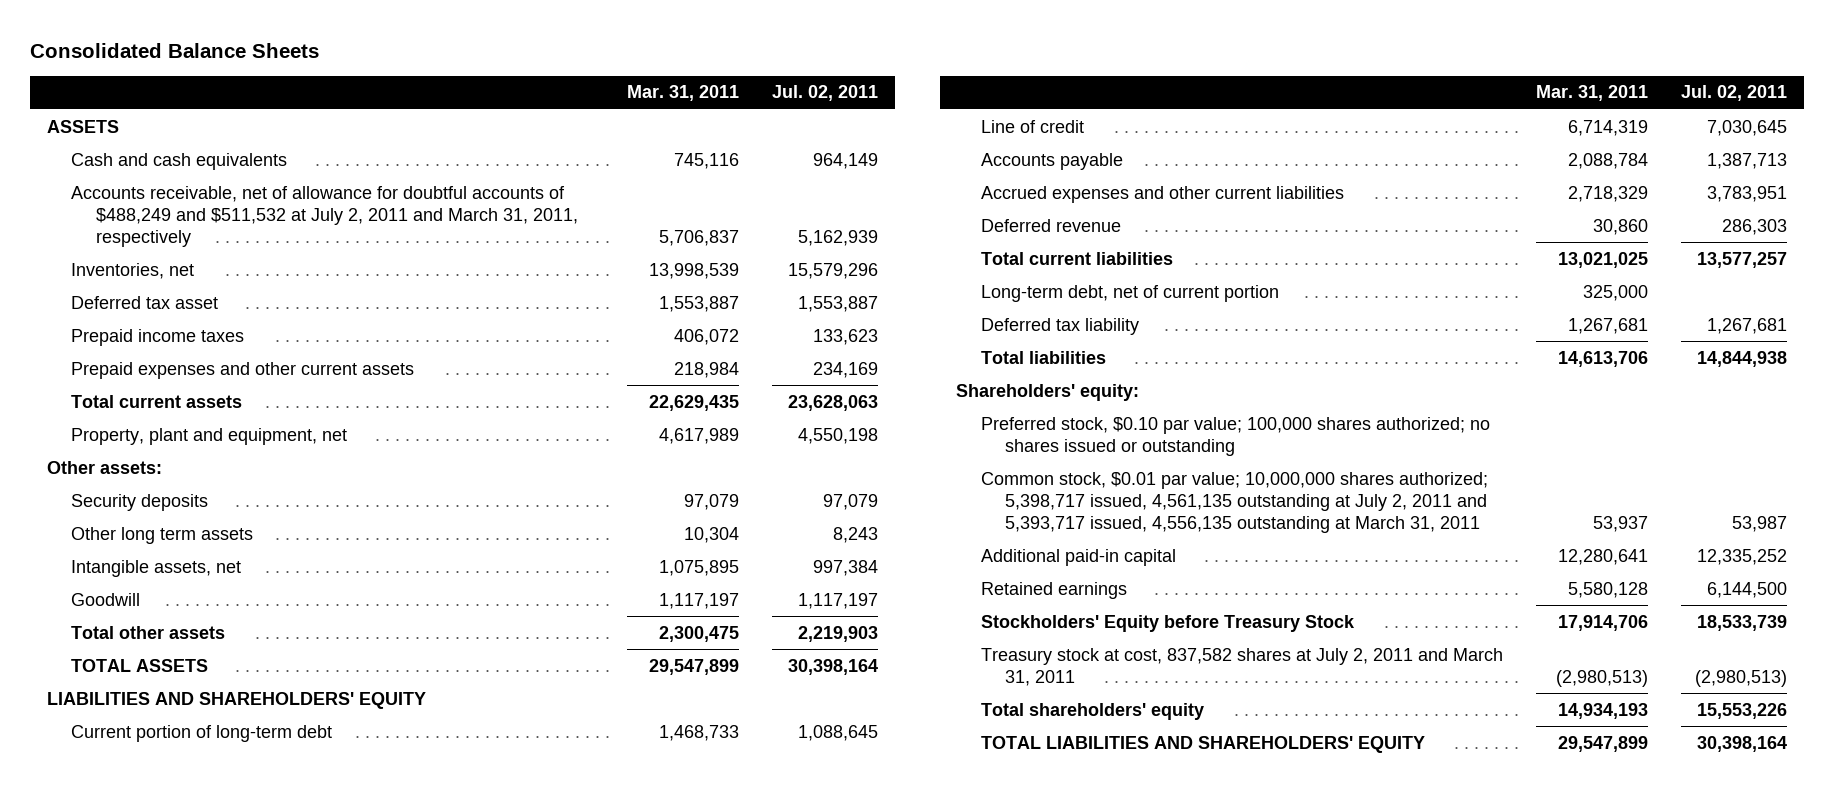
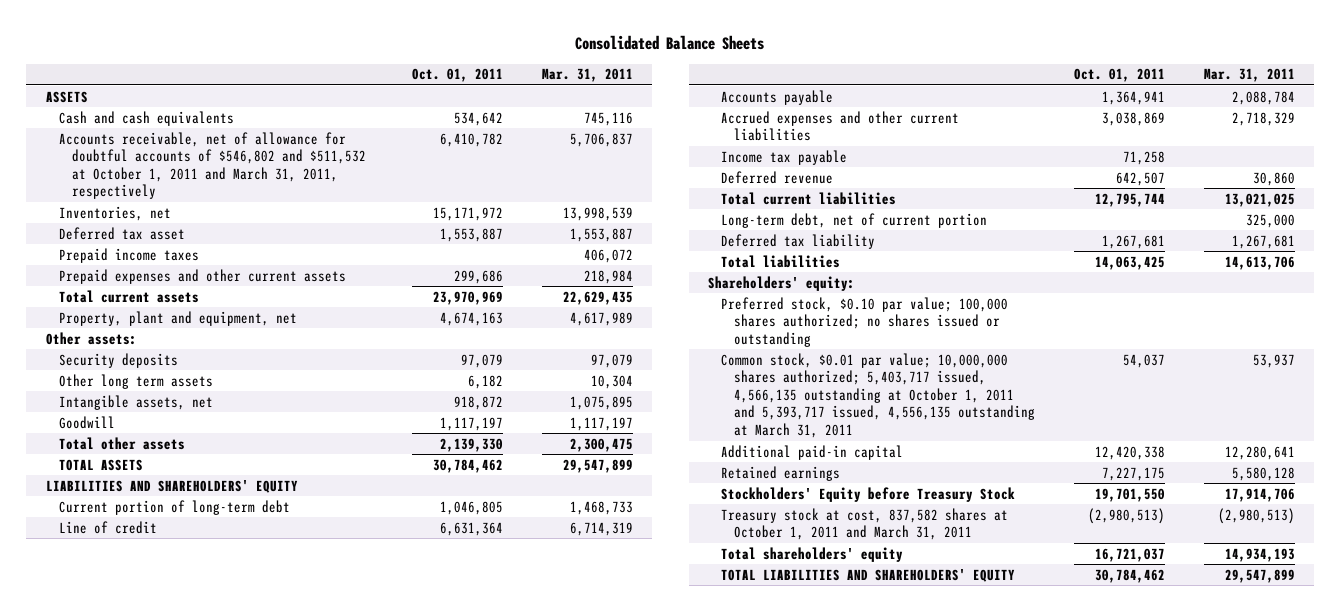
[772,85,879,102] Jul. 02, 2011 -> none
none -> [411,68,503,83] Oct. 01, 2011
[71,185,579,247] Accounts receivable, net of allowance for doubtful accounts of $488,249 and $511,532 at July 2, 2011 and March 31, 2011, respectively -> [59,131,367,200] Accounts receivable, net of allowance for doubtful accounts of $546,802 and $511,532 at October 1, 2011 and March 31, 2011, respectively
none -> [721,149,848,165] Income tax payable
[980,471,1488,533] Common stock, $0.01 par value; 10,000,000 shares authorized; 5,398,717 issued, 4,561,135 outstanding at July 2, 2011 and 5,393,717 issued, 4,556,135 outstanding at March 31, 2011 -> [721,352,1036,438] Common stock, $0.01 par value; 10,000,000 shares authorized; 5,403,717 issued, 4,566,135 outstanding at October 1, 2011 and 5,393,717 issued, 4,556,135 outstanding at March 31, 2011
[980,647,1503,686] Treasury stock at cost, 837,582 shares at July 2, 2011 and March 31, 2011 -> [721,507,1009,541] Treasury stock at cost, 837,582 shares at October 1, 2011 and March 31, 2011

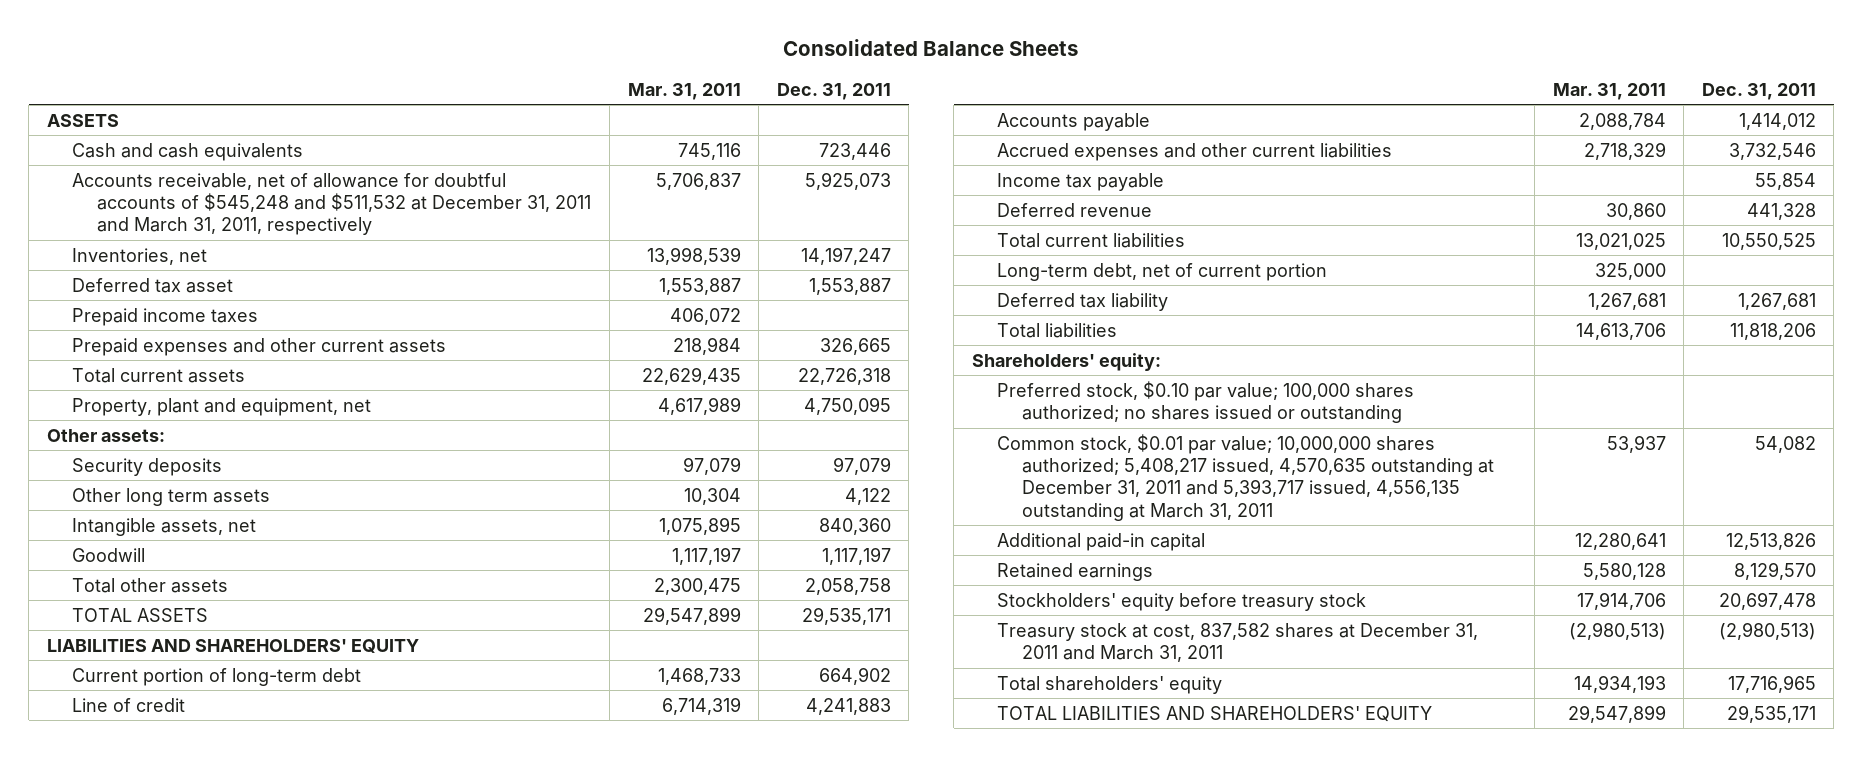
[411,68,503,83] Oct. 01, 2011 -> none
none -> [776,82,891,100] Dec. 31, 2011
[59,131,367,200] Accounts receivable, net of allowance for doubtful accounts of $546,802 and $511,532 at October 1, 2011 and March 31, 2011, respectively -> [72,172,592,236] Accounts receivable, net of allowance for doubtful accounts of $545,248 and $511,532 at December 31, 2011 and March 31, 2011, respectively
[721,352,1036,438] Common stock, $0.01 par value; 10,000,000 shares authorized; 5,403,717 issued, 4,566,135 outstanding at October 1, 2011 and 5,393,717 issued, 4,556,135 outstanding at March 31, 2011 -> [997,433,1495,521] Common stock, $0.01 par value; 10,000,000 shares authorized; 5,408,217 issued, 4,570,635 outstanding at December 31, 2011 and 5,393,717 issued, 4,556,135 outstanding at March 31, 2011
[721,486,1016,502] Stockholders' Equity before Treasury Stock -> [997,592,1367,611] Stockholders' equity before treasury stock
[721,507,1009,541] Treasury stock at cost, 837,582 shares at October 1, 2011 and March 31, 2011 -> [997,622,1479,663] Treasury stock at cost, 837,582 shares at December 31, 2011 and March 31, 2011

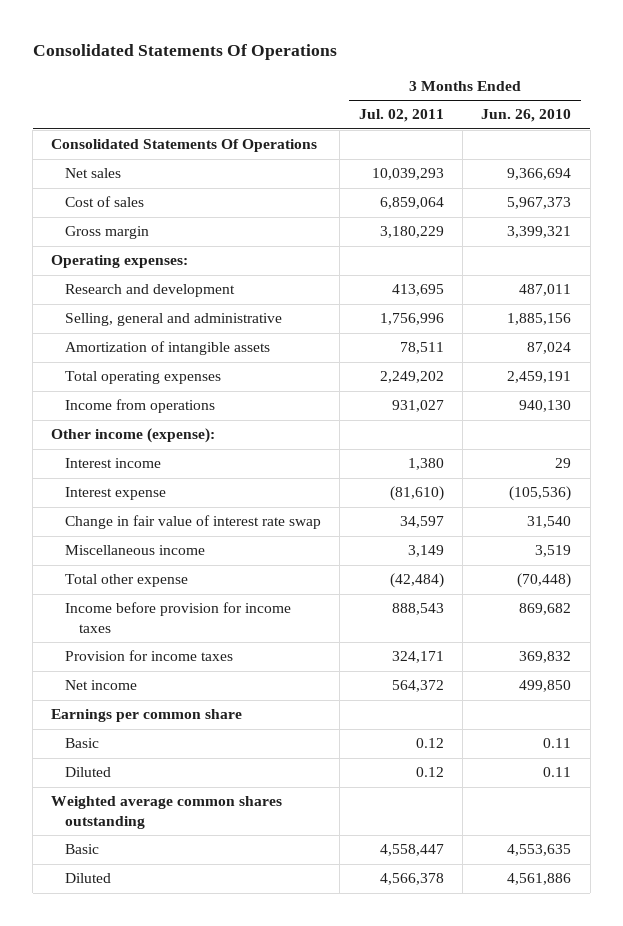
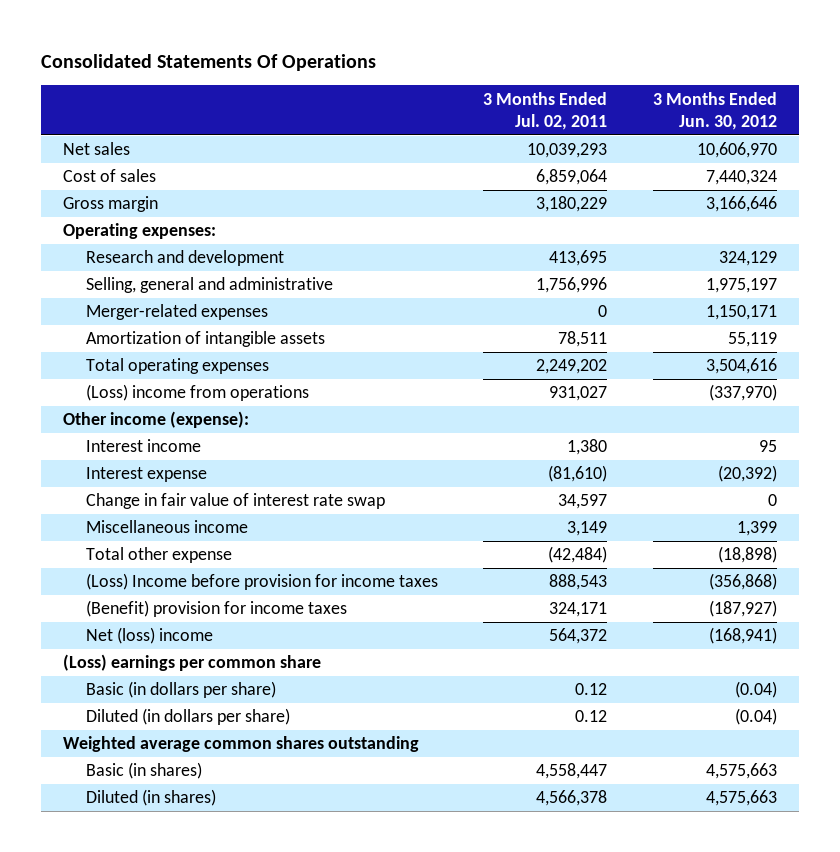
[481,109,572,123] Jun. 26, 2010 -> none
none -> [652,91,777,130] 3 Months Ended Jun. 30, 2012
[51,139,318,153] Consolidated Statements Of Operations -> none
none -> [85,304,268,321] Merger-related expenses
[64,399,215,414] Income from operations -> [85,384,309,402] (Loss) income from operations
[64,602,291,633] Income before provision for income taxes -> [85,573,438,591] (Loss) Income before provision for income taxes
[64,650,233,662] Provision for income taxes -> [85,600,347,618] (Benefit) provision for income taxes
[64,680,137,691] Net income -> [85,627,213,645] Net (loss) income
[51,709,243,723] Earnings per common share -> [63,654,322,672] (Loss) earnings per common share
[64,738,99,749] Basic -> [85,681,276,699] Basic (in dollars per share)
[64,767,111,778] Diluted -> [85,708,290,726] Diluted (in dollars per share)
[64,844,99,855] Basic -> [85,762,202,780] Basic (in shares)
[64,873,111,884] Diluted -> [85,789,216,807] Diluted (in shares)

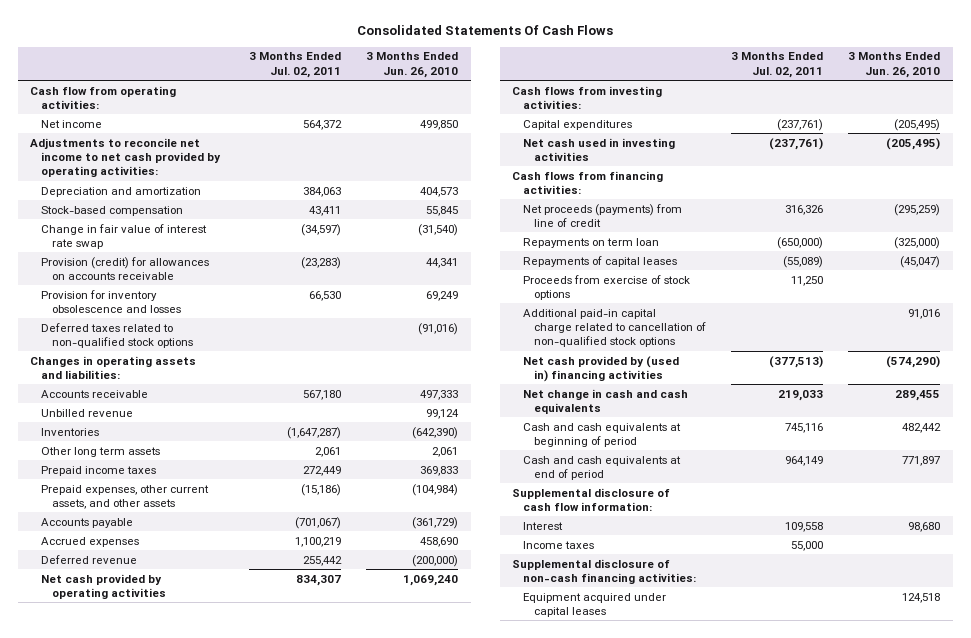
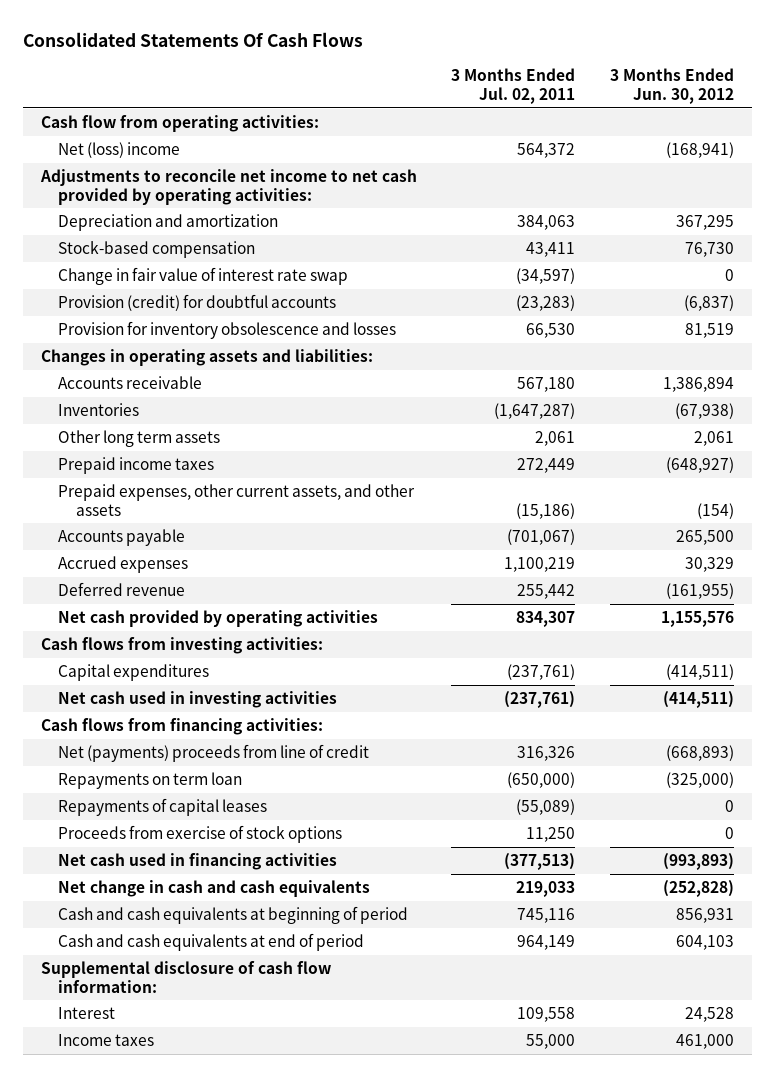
[366,52,459,78] 3 Months Ended Jun. 26, 2010 -> none
none -> [610,68,735,104] 3 Months Ended Jun. 30, 2012
[41,119,103,128] Net income -> [58,142,181,159] Net (loss) income
[41,256,210,280] Provision (credit) for allowances on accounts receivable -> [58,294,337,312] Provision (credit) for doubtful accounts
[41,322,193,348] Deferred taxes related to non-qualified stock options -> none
[41,408,134,417] Unbilled revenue -> none
[522,203,682,227] Net proceeds (payments) from line of credit -> [58,744,370,763] Net (payments) proceeds from line of credit
[522,308,706,348] Additional paid-in capital charge related to cancellation of non-qualified stock options -> none
[522,355,679,382] Net cash provided by (used in) financing activities -> [58,853,338,871] Net cash used in financing activities
[512,558,696,584] Supplemental disclosure of non-cash financing activities: -> none
[522,592,666,617] Equipment acquired under capital leases -> none

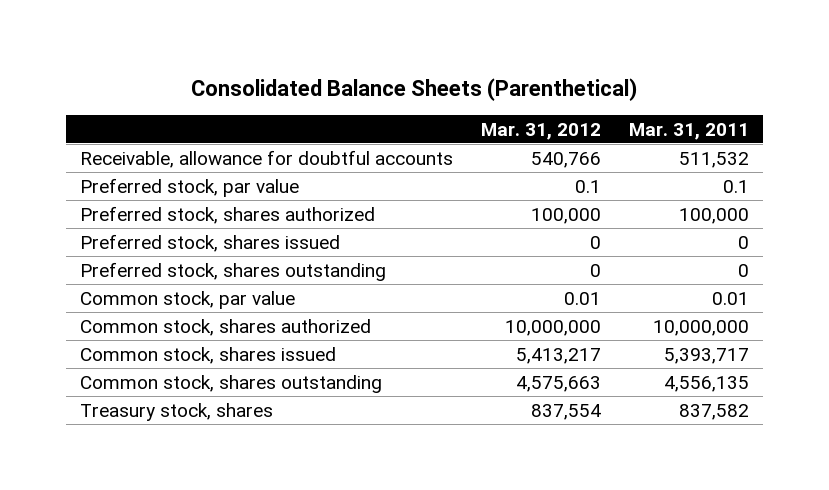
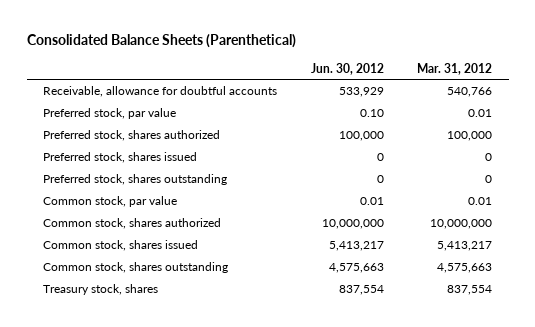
[628,122,749,140] Mar. 31, 2011 -> none
none -> [310,62,384,75] Jun. 30, 2012
[574,179,601,193] 0.1 -> [467,109,492,118] 0.01

